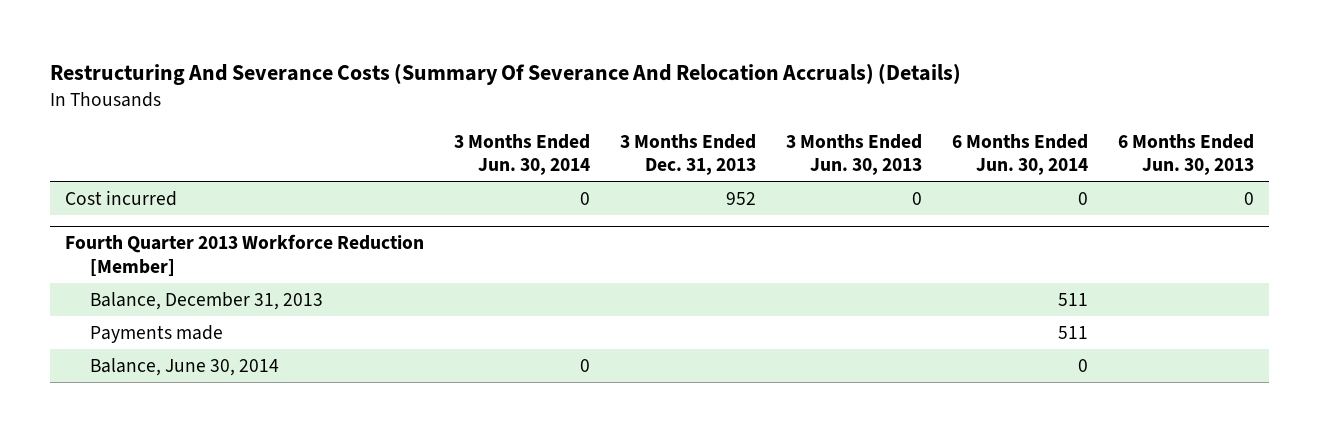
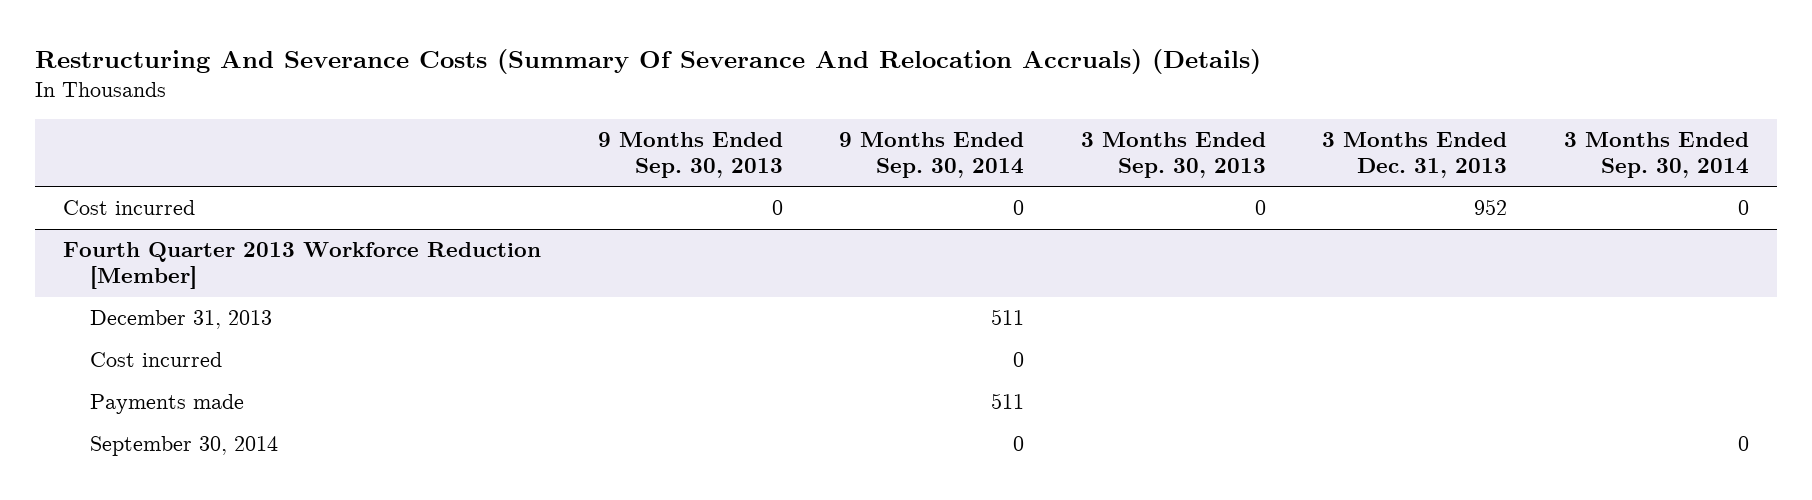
[453,134,590,176] 3 Months Ended Jun. 30, 2014 -> none
[786,134,923,176] 3 Months Ended Jun. 30, 2013 -> none
[952,134,1089,176] 6 Months Ended Jun. 30, 2014 -> none
[1118,134,1255,176] 6 Months Ended Jun. 30, 2013 -> none
none -> [597,131,783,178] 9 Months Ended Sep. 30, 2013
none -> [839,131,1025,178] 9 Months Ended Sep. 30, 2014
none -> [1080,131,1266,178] 3 Months Ended Sep. 30, 2013
none -> [1563,131,1749,178] 3 Months Ended Sep. 30, 2014
[90,291,324,310] Balance, December 31, 2013 -> [89,310,272,330] December 31, 2013
none -> [89,352,222,368] Cost incurred
[90,357,280,376] Balance, June 30, 2014 -> [89,436,278,457] September 30, 2014

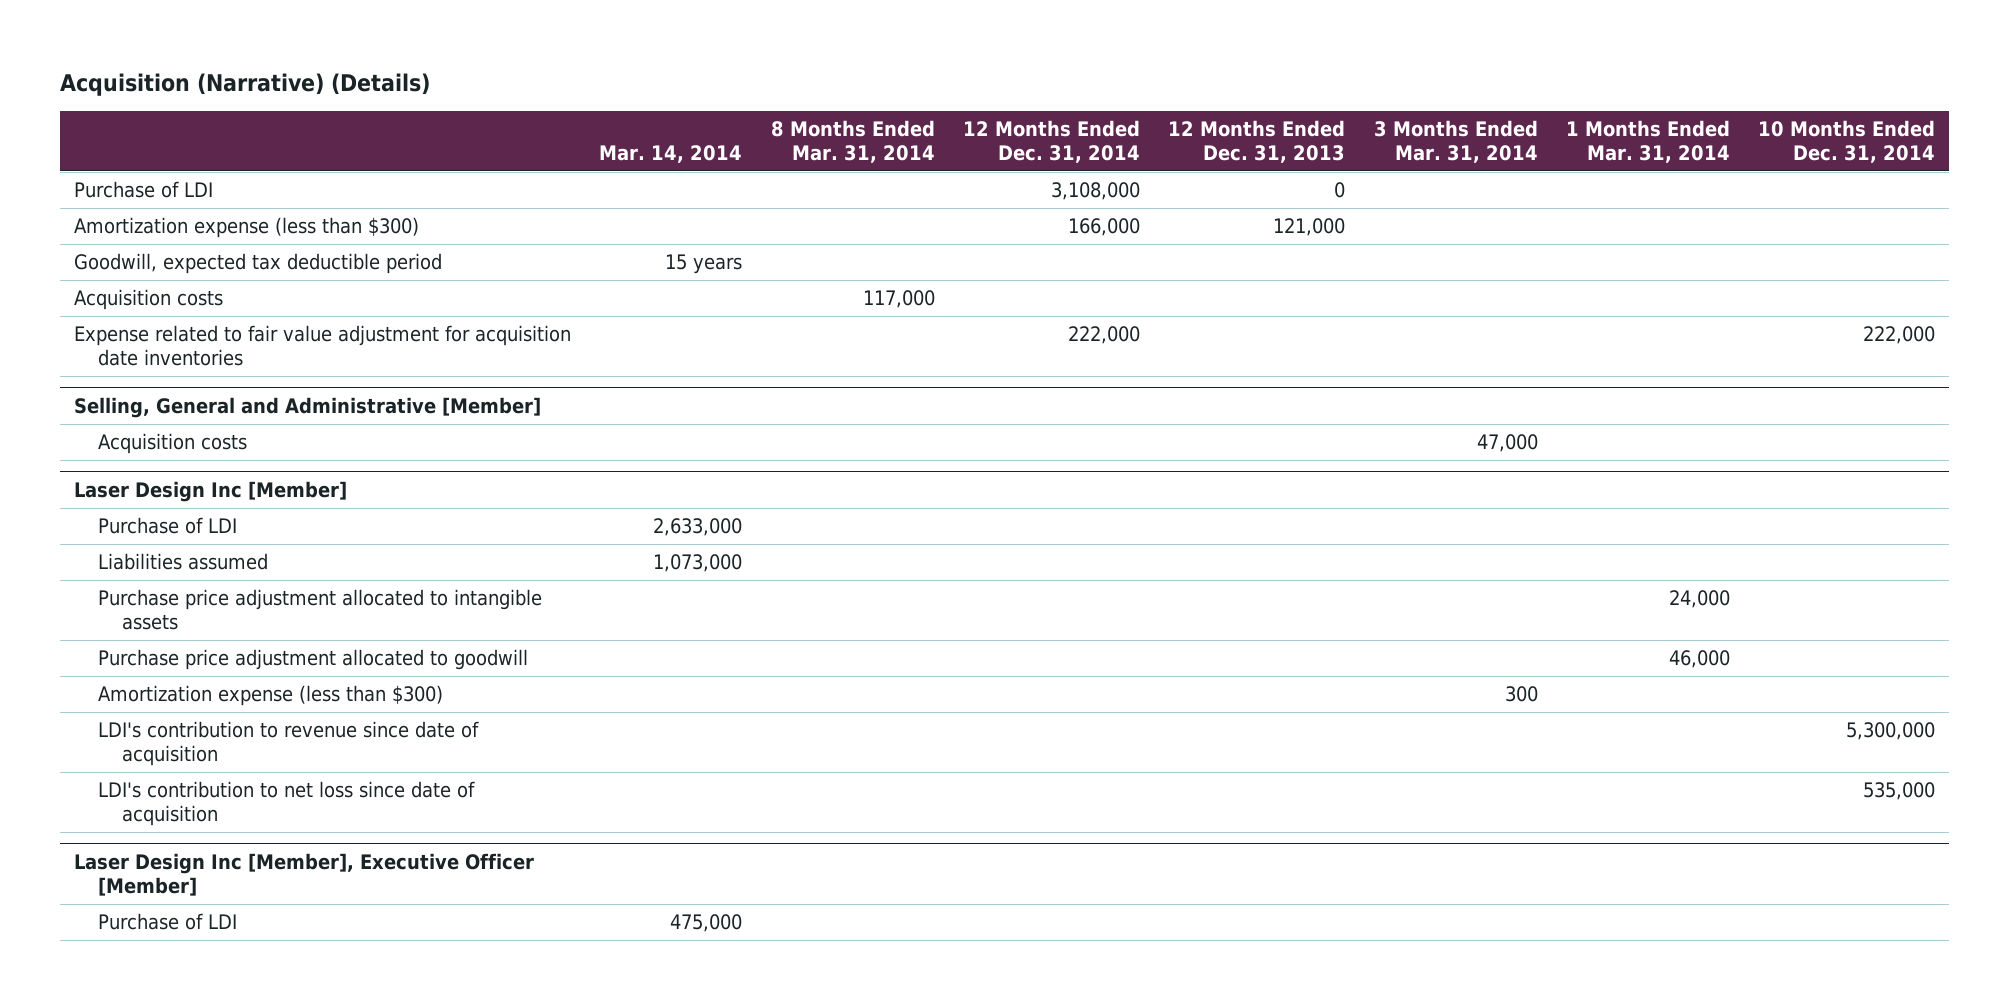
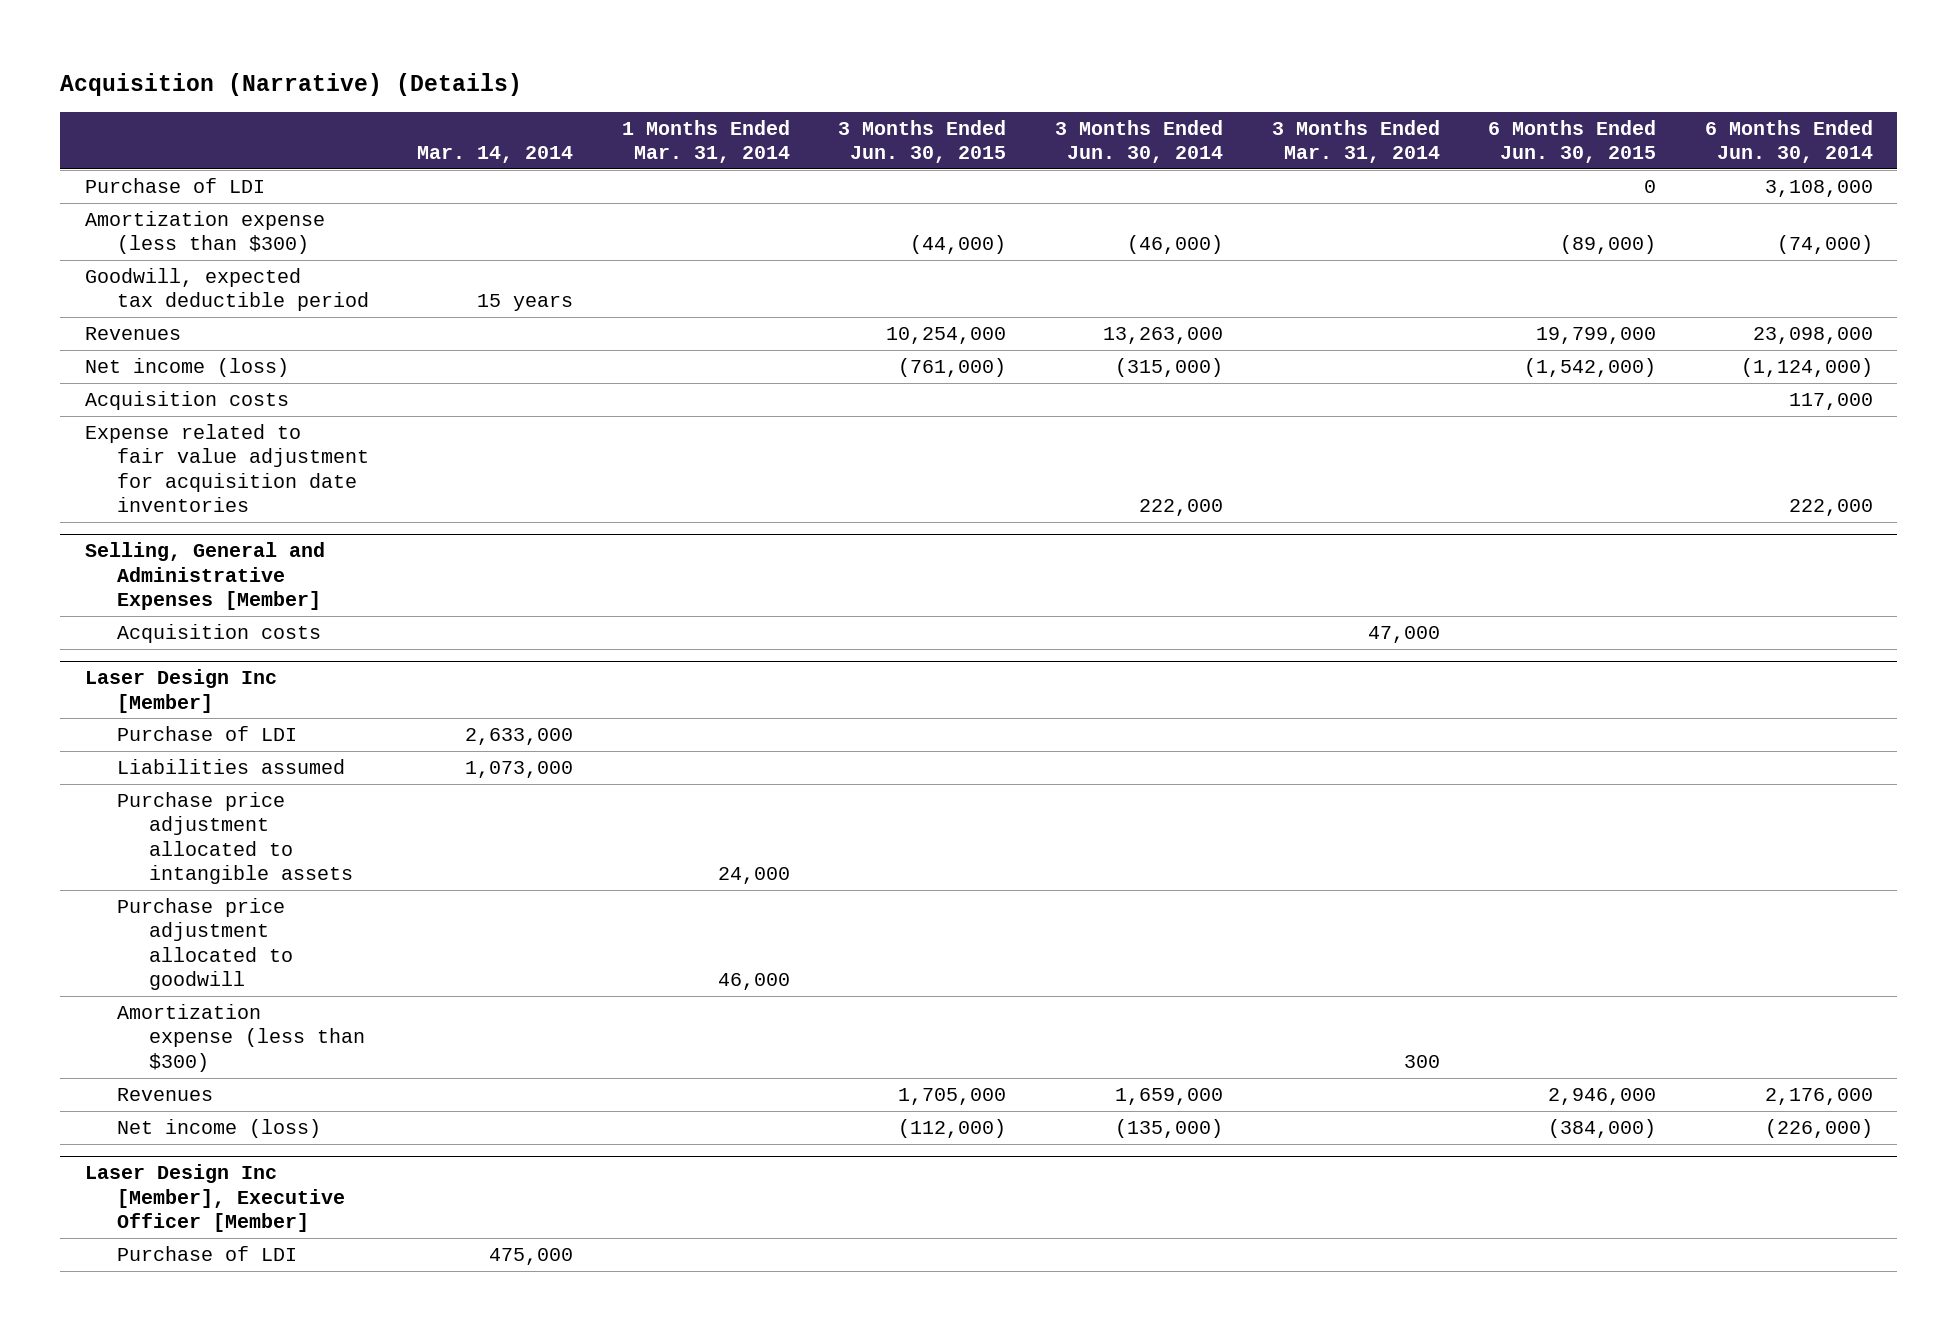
[770,120,935,164] 8 Months Ended Mar. 31, 2014 -> none
[962,120,1140,164] 12 Months Ended Dec. 31, 2014 -> none
[1168,120,1346,164] 12 Months Ended Dec. 31, 2013 -> none
[1758,120,1936,164] 10 Months Ended Dec. 31, 2014 -> none
none -> [838,119,1007,163] 3 Months Ended Jun. 30, 2015
none -> [1055,119,1224,163] 3 Months Ended Jun. 30, 2014
none -> [1488,119,1657,163] 6 Months Ended Jun. 30, 2015
none -> [1704,119,1873,163] 6 Months Ended Jun. 30, 2014
none -> [84,326,181,340] Revenues
none -> [84,357,289,377] Net income (loss)
[74,397,542,419] Selling, General and Administrative [Member] -> [84,542,325,610] Selling, General and Administrative Expenses [Member]
[97,721,479,767] LDI's contribution to revenue since date of acquisition -> none
[97,781,475,827] LDI's contribution to net loss since date of acquisition -> none
none -> [116,1087,213,1101] Revenues
none -> [116,1118,321,1138] Net income (loss)

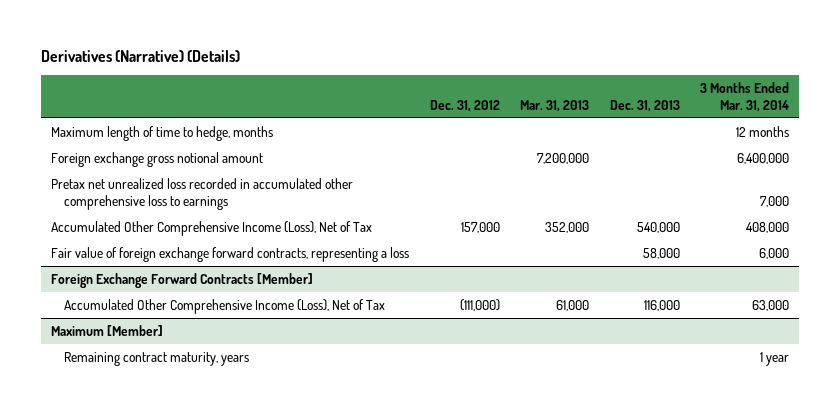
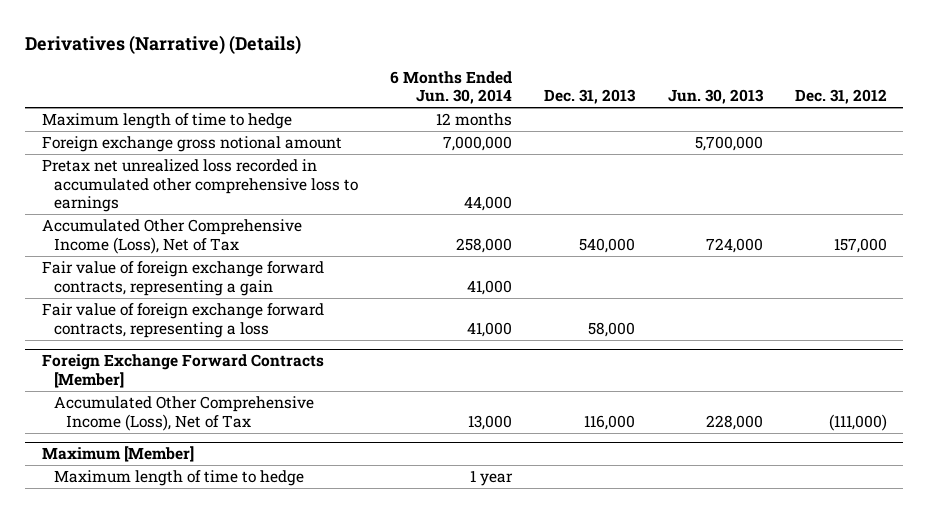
[520,99,590,112] Mar. 31, 2013 -> none
[700,81,790,112] 3 Months Ended Mar. 31, 2014 -> none
none -> [390,70,513,105] 6 Months Ended Jun. 30, 2014
none -> [667,89,764,105] Jun. 30, 2013
[51,125,274,141] Maximum length of time to hedge, months -> [41,113,292,130] Maximum length of time to hedge
none -> [41,261,324,296] Fair value of foreign exchange forward contracts, representing a gain
[64,351,250,366] Remaining contract maturity, years -> none
none -> [53,470,304,487] Maximum length of time to hedge

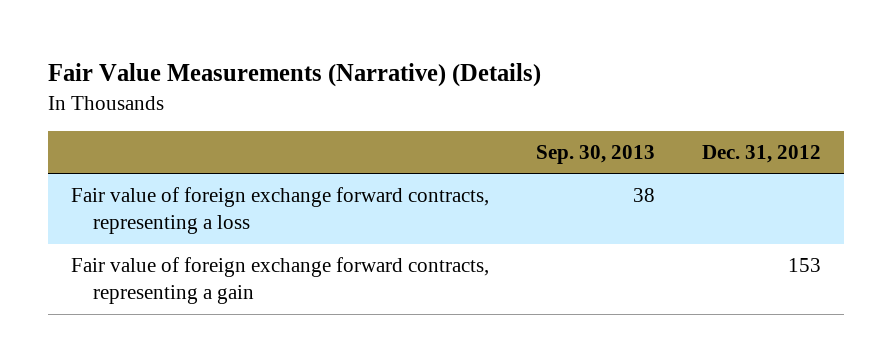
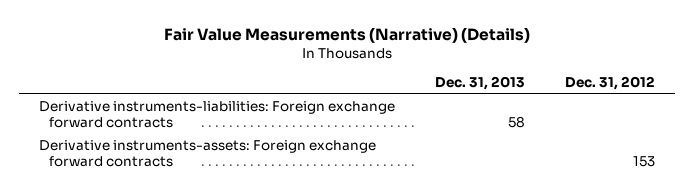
[536,144,656,164] Sep. 30, 2013 -> none
none -> [434,76,525,91] Dec. 31, 2013
[71,187,490,235] Fair value of foreign exchange forward contracts, representing a loss -> [39,101,396,129] Derivative instruments-liabilities: Foreign exchange forward contracts
[71,257,490,305] Fair value of foreign exchange forward contracts, representing a gain -> [39,140,377,168] Derivative instruments-assets: Foreign exchange forward contracts

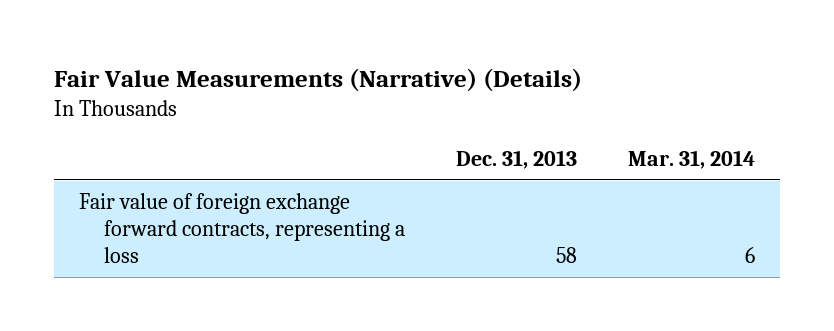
[564,76,655,91] Dec. 31, 2012 -> none
none -> [627,149,755,169] Mar. 31, 2014
[39,140,377,168] Derivative instruments-assets: Foreign exchange forward contracts -> none
[39,101,396,129] Derivative instruments-liabilities: Foreign exchange forward contracts -> [79,193,405,263] Fair value of foreign exchange forward contracts, representing a loss

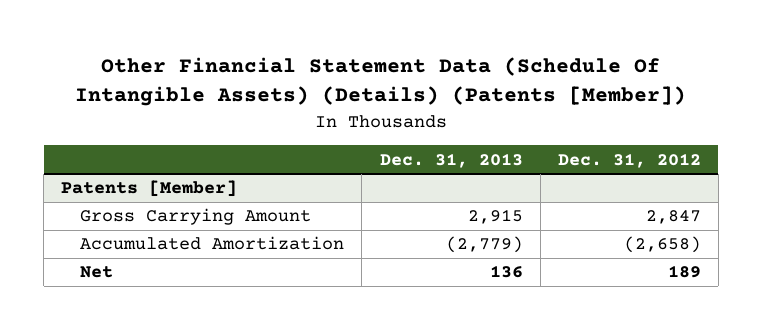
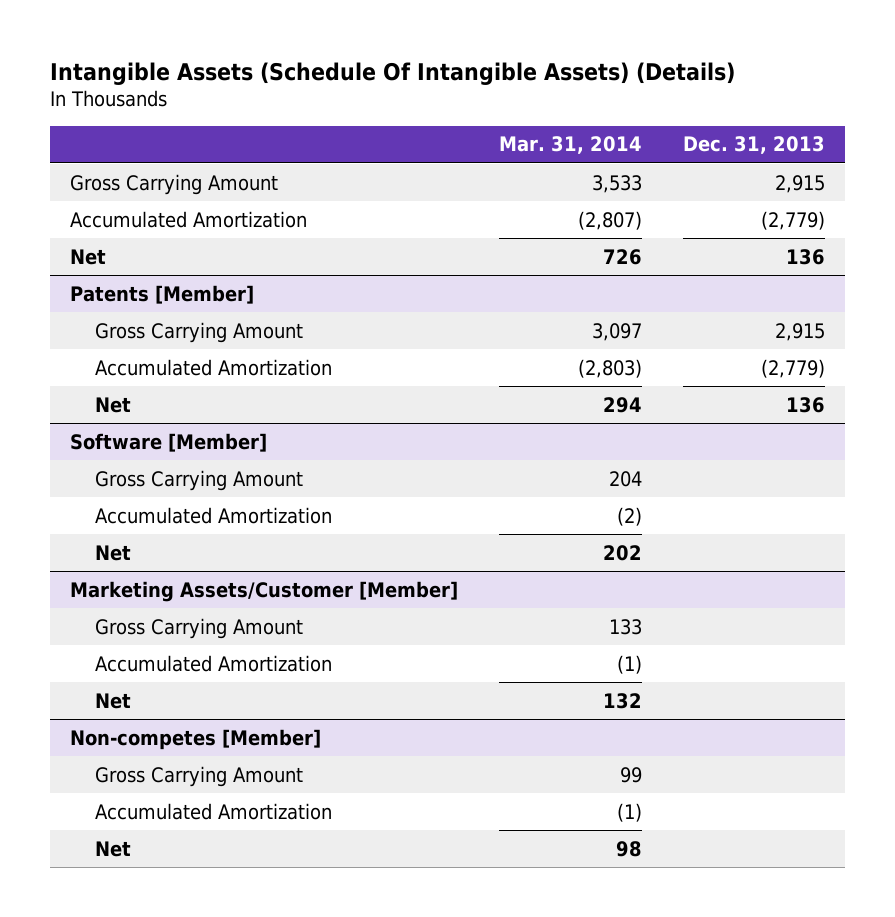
[74,57,686,107] Other Financial Statement Data (Schedule Of Intangible Assets) (Details) (Patents [Member]) -> [50,62,736,86] Intangible Assets (Schedule Of Intangible Assets) (Details)
[557,152,701,168] Dec. 31, 2012 -> none
none -> [499,136,643,155] Mar. 31, 2014
none -> [70,173,279,195] Gross Carrying Amount
none -> [70,210,308,228] Accumulated Amortization
none -> [70,248,107,265] Net
none -> [70,432,268,452] Software [Member]
none -> [94,469,303,491] Gross Carrying Amount
none -> [94,506,332,524] Accumulated Amortization
none -> [94,544,131,561] Net
none -> [70,580,459,602] Marketing Assets/Customer [Member]
none -> [94,617,303,639] Gross Carrying Amount
none -> [94,654,332,672] Accumulated Amortization
none -> [94,692,131,709] Net
none -> [70,728,322,750] Non-competes [Member]
none -> [94,765,303,787] Gross Carrying Amount
none -> [94,802,332,820] Accumulated Amortization
none -> [94,840,131,857] Net

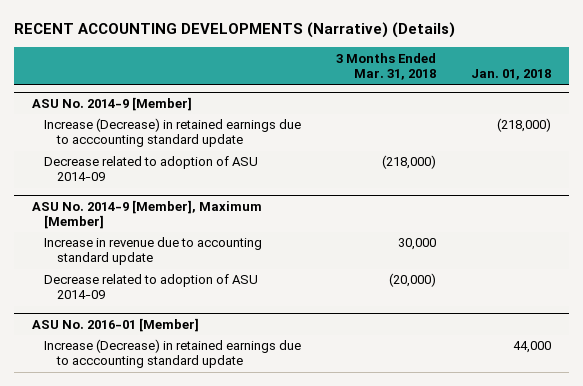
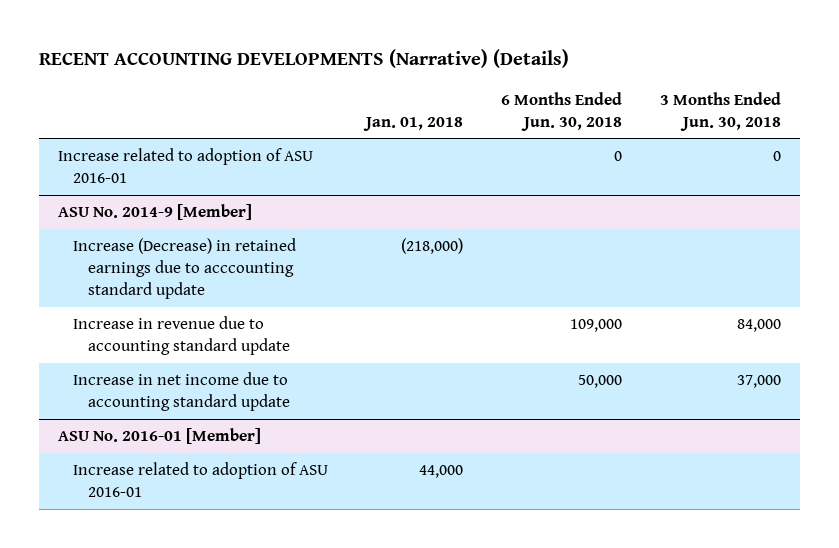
[336,52,437,80] 3 Months Ended Mar. 31, 2018 -> none
none -> [500,91,622,131] 6 Months Ended Jun. 30, 2018
none -> [659,91,781,131] 3 Months Ended Jun. 30, 2018
none -> [57,148,313,184] Increase related to adoption of ASU 2016-01
[44,156,259,182] Decrease related to adoption of ASU 2014-09 -> none
[31,199,262,230] ASU No. 2014-9 [Member], Maximum [Member] -> none
[44,237,263,266] Increase in revenue due to accounting standard update -> none
[44,274,259,300] Decrease related to adoption of ASU 2014-09 -> none
none -> [72,316,290,356] Increase in revenue due to accounting standard update
none -> [72,372,290,412] Increase in net income due to accounting standard update
[44,339,302,369] Increase (Decrease) in retained earnings due to acccounting standard update -> none
none -> [72,462,328,498] Increase related to adoption of ASU 2016-01

